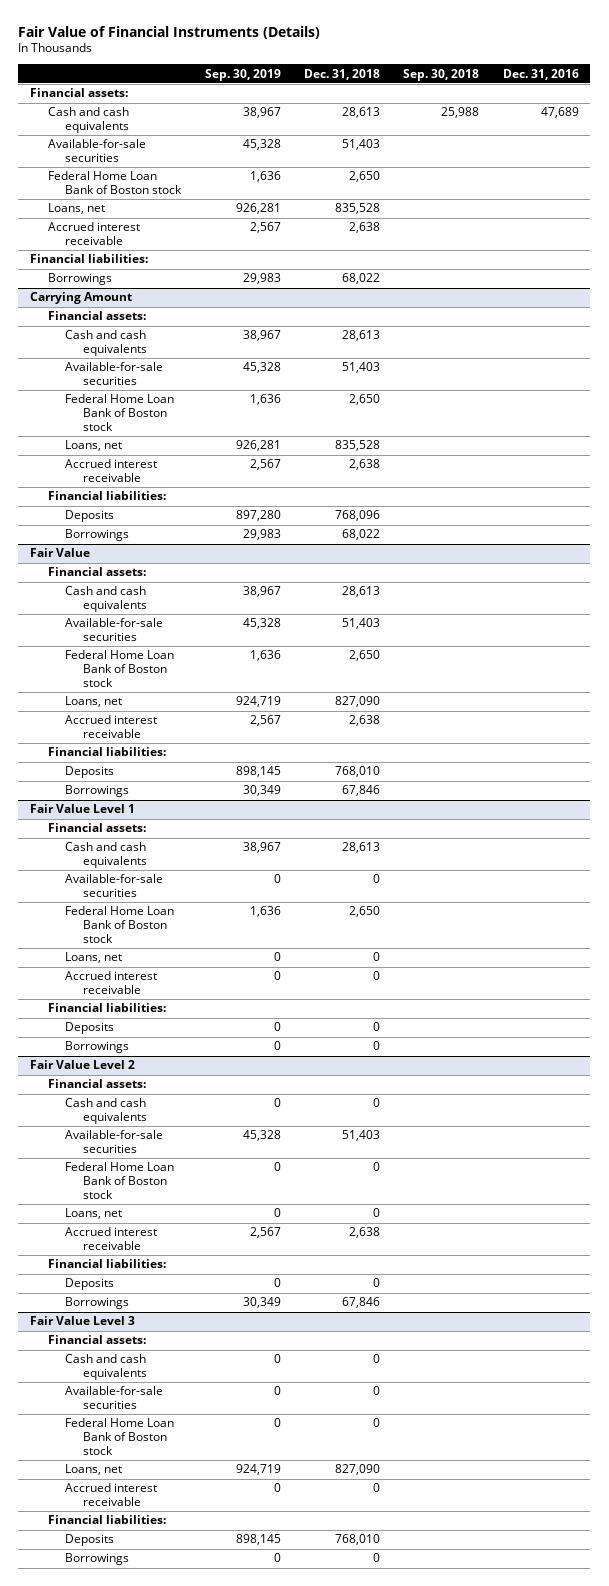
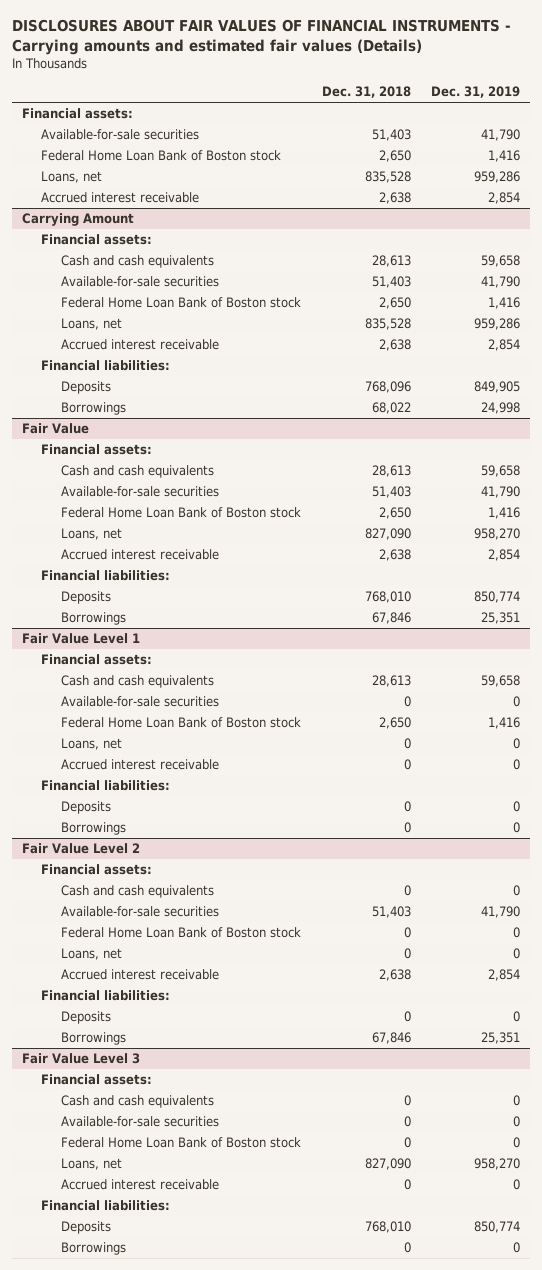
[18,25,321,39] Fair Value of Financial Instruments (Details) -> [11,19,511,56] DISCLOSURES ABOUT FAIR VALUES OF FINANCIAL INSTRUMENTS - Carrying amounts and estimated fair values (Details)
[204,68,281,81] Sep. 30, 2019 -> none
[403,68,480,81] Sep. 30, 2018 -> none
[502,68,579,80] Dec. 31, 2016 -> none
none -> [431,86,521,99] Dec. 31, 2019
[47,107,130,134] Cash and cash equivalents -> none
[30,254,149,264] Financial liabilities: -> none
[47,273,112,286] Borrowings -> none

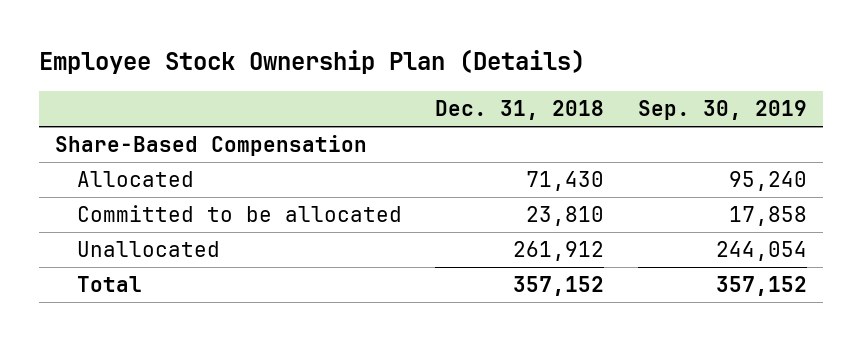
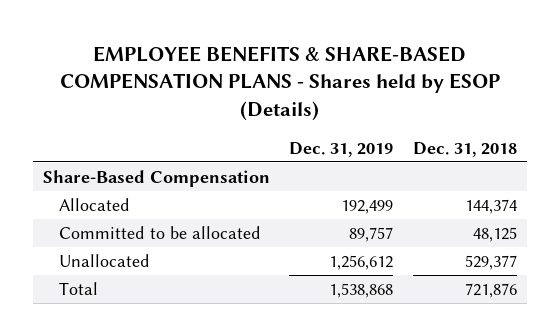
[38,49,585,75] Employee Stock Ownership Plan (Details) -> [59,45,500,121] EMPLOYEE BENEFITS & SHARE-BASED COMPENSATION PLANS - Shares held by ESOP (Details)
[637,100,807,121] Sep. 30, 2019 -> none
none -> [289,141,394,157] Dec. 31, 2019
[526,171,605,192] 71,430 -> [464,198,517,214] 144,374
[526,206,605,227] 23,810 -> [472,226,517,242] 48,125
[513,241,605,262] 261,912 -> [464,254,517,270] 529,377
[513,276,605,297] 357,152 -> [464,282,517,298] 721,876

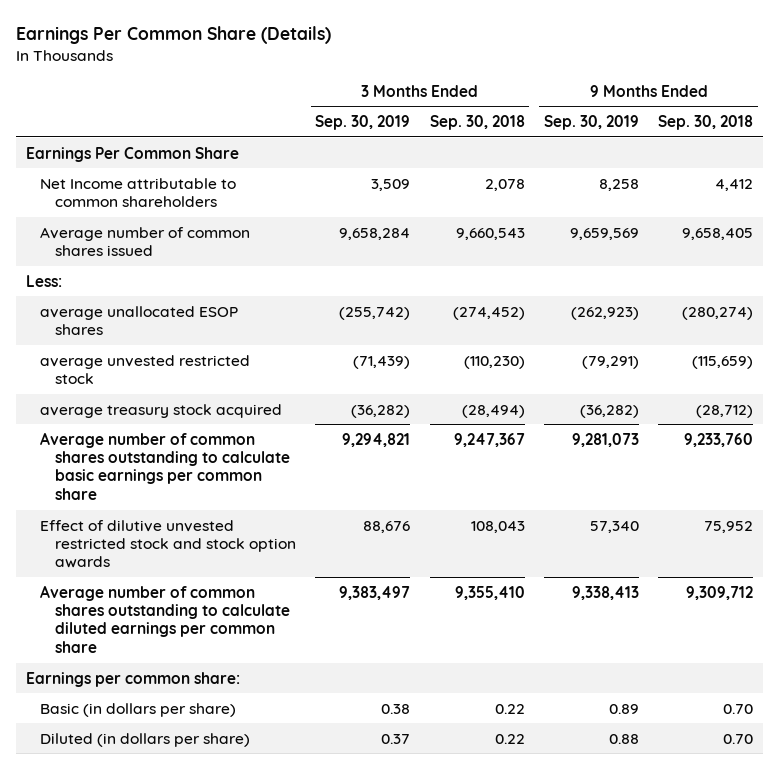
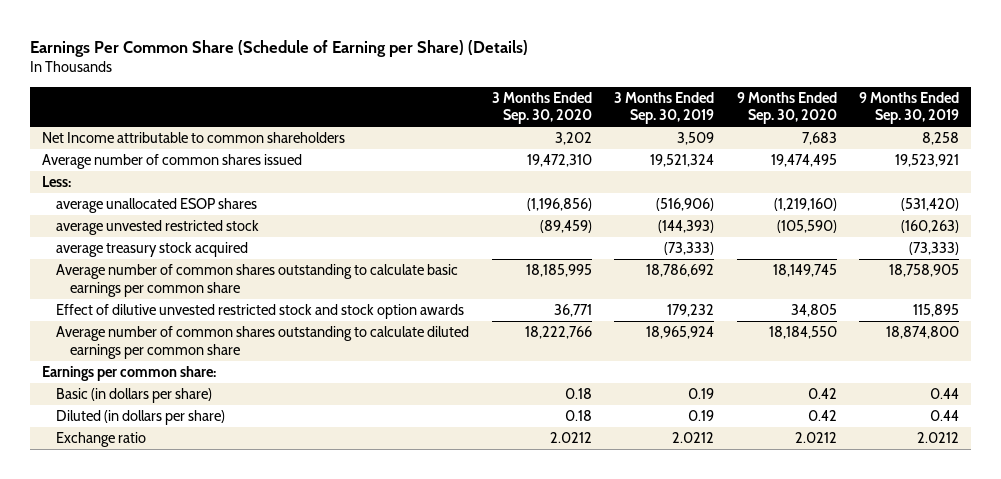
[16,25,332,44] Earnings Per Common Share (Details) -> [30,39,529,57] Earnings Per Common Share (Schedule of Earning per Share) (Details)
[429,115,525,131] Sep. 30, 2018 -> none
[658,115,754,131] Sep. 30, 2018 -> none
none -> [491,92,592,125] 3 Months Ended Sep. 30, 2020
none -> [736,92,837,125] 9 Months Ended Sep. 30, 2020
[25,146,239,162] Earnings Per Common Share -> none
[339,227,411,240] 9,658,284 -> [650,154,715,168] 19,521,324
[569,227,639,240] 9,659,569 -> [895,154,960,168] 19,523,921
[339,306,411,320] (255,742) -> [656,198,715,212] (516,906)
[570,306,639,320] (262,923) -> [901,198,960,212] (531,420)
[353,355,411,369] (71,439) -> [658,220,715,234] (144,393)
[581,355,639,369] (79,291) -> [901,220,960,234] (160,263)
[351,404,411,418] (36,282) -> [664,242,715,256] (73,333)
[579,404,639,418] (36,282) -> [909,242,960,256] (73,333)
[342,432,411,447] 9,294,821 -> [646,264,715,278] 18,786,692
[571,432,639,447] 9,281,073 -> [889,264,960,278] 18,758,905
[363,520,411,533] 88,676 -> [667,304,715,318] 179,232
[589,520,639,533] 57,340 -> [913,304,960,318] 115,895
[339,585,411,600] 9,383,497 -> [646,326,715,340] 18,965,924
[571,585,639,600] 9,338,413 -> [886,326,960,340] 18,874,800
[381,703,411,714] 0.38 -> [688,388,715,400] 0.19
[608,703,639,714] 0.89 -> [930,388,960,400] 0.44
[381,733,411,744] 0.37 -> [688,410,715,422] 0.19
[608,733,639,744] 0.88 -> [930,410,960,422] 0.44
none -> [55,432,146,448] Exchange ratio

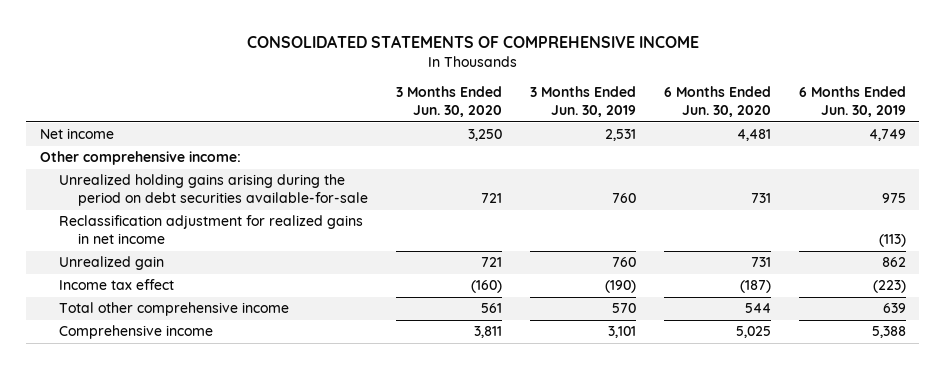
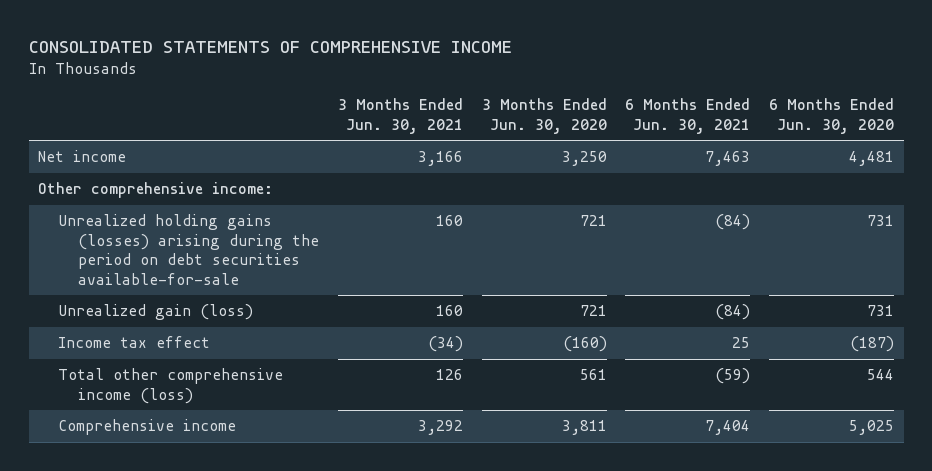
[529,86,636,118] 3 Months Ended Jun. 30, 2019 -> none
[798,86,906,118] 6 Months Ended Jun. 30, 2019 -> none
none -> [337,98,463,134] 3 Months Ended Jun. 30, 2021
none -> [625,98,751,134] 6 Months Ended Jun. 30, 2021
[59,215,364,245] Reclassification adjustment for realized gains in net income -> none
[59,174,369,207] Unrealized holding gains arising during the period on debt securities available-for-sale -> [57,214,319,285] Unrealized holding gains (losses) arising during the period on debt securities available-for-sale
[59,256,165,271] Unrealized gain -> [57,304,253,321] Unrealized gain (loss)
[59,302,290,317] Total other comprehensive income -> [57,368,283,404] Total other comprehensive income (loss)

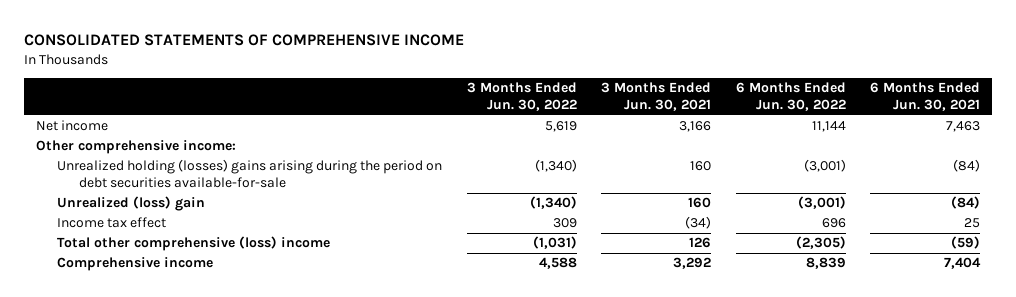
[481,98,607,134] 3 Months Ended Jun. 30, 2020 -> none
[769,98,895,134] 6 Months Ended Jun. 30, 2020 -> none
none -> [466,82,577,111] 3 Months Ended Jun. 30, 2022
none -> [735,82,846,111] 6 Months Ended Jun. 30, 2022
[57,214,319,285] Unrealized holding gains (losses) arising during the period on debt securities available-for-sale -> [57,159,443,189] Unrealized holding (losses) gains arising during the period on debt securities available-for-sale
[57,304,253,321] Unrealized gain (loss) -> [57,196,206,212] Unrealized (loss) gain
[57,368,283,404] Total other comprehensive income (loss) -> [57,236,331,252] Total other comprehensive (loss) income

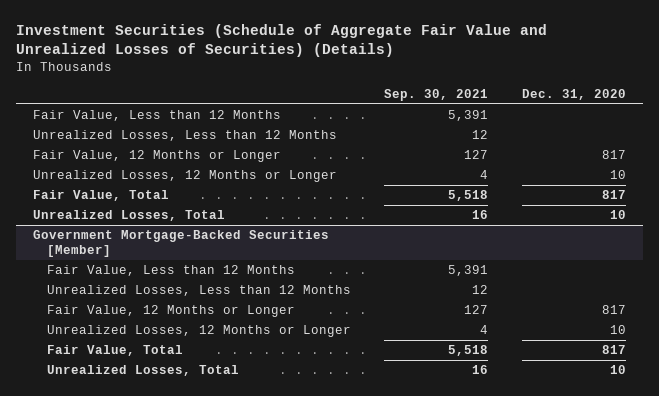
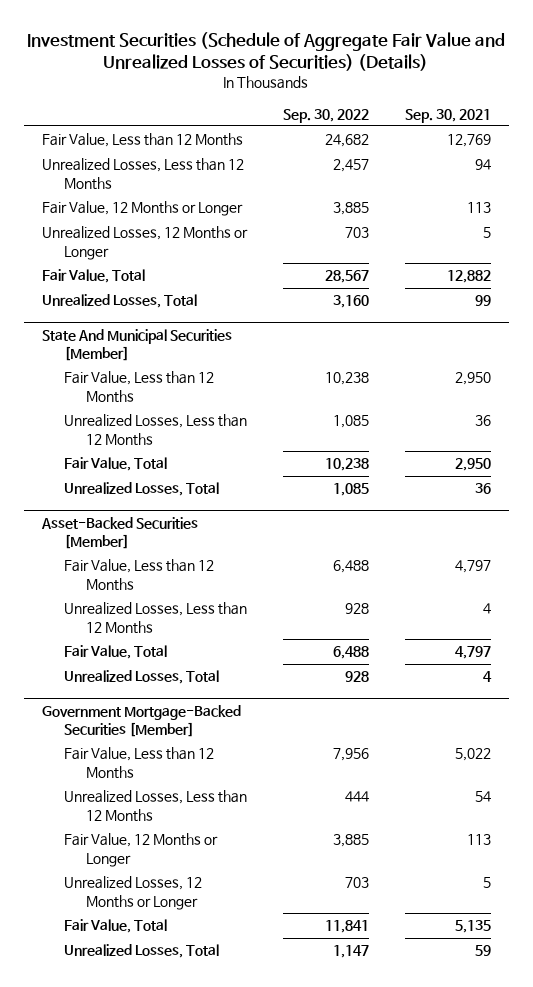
[522,88,627,100] Dec. 31, 2020 -> none
none -> [282,108,369,123] Sep. 30, 2022
[448,110,489,122] 5,391 -> [446,134,491,148] 12,769
[472,130,489,140] 12 -> [474,159,491,171] 94
[464,150,489,160] 127 -> [466,202,491,214] 113
[480,170,489,180] 4 -> [482,227,491,239] 5
[448,190,489,202] 5,518 -> [446,270,491,284] 12,882
[472,210,489,220] 16 -> [474,295,491,307] 99
none -> [41,328,232,362] State And Municipal Securities [Member]
none -> [64,371,215,403] Fair Value, Less than 12 Months
none -> [64,414,248,446] Unrealized Losses, Less than 12 Months
none -> [64,457,168,472] Fair Value, Total
none -> [64,482,220,497] Unrealized Losses, Total
none -> [40,516,198,550] Asset-Backed Securities [Member]
none -> [64,559,215,591] Fair Value, Less than 12 Months
none -> [64,602,248,634] Unrealized Losses, Less than 12 Months
none -> [64,645,168,660] Fair Value, Total
none -> [64,670,220,685] Unrealized Losses, Total
[448,265,489,277] 5,391 -> [454,748,491,762] 5,022
[472,285,489,295] 12 -> [474,791,491,803] 54
[464,305,489,315] 127 -> [466,834,491,846] 113
[480,325,489,335] 4 -> [482,877,491,889] 5
[448,345,489,357] 5,518 -> [454,920,491,934] 5,135
[472,365,489,375] 16 -> [474,945,491,957] 59

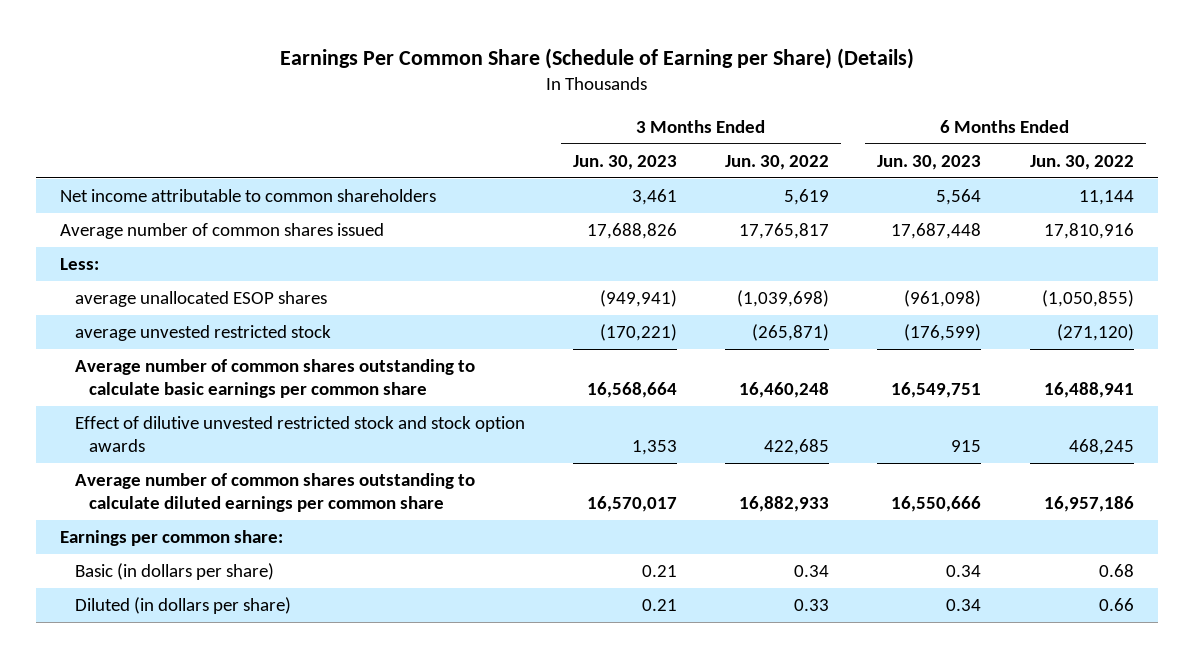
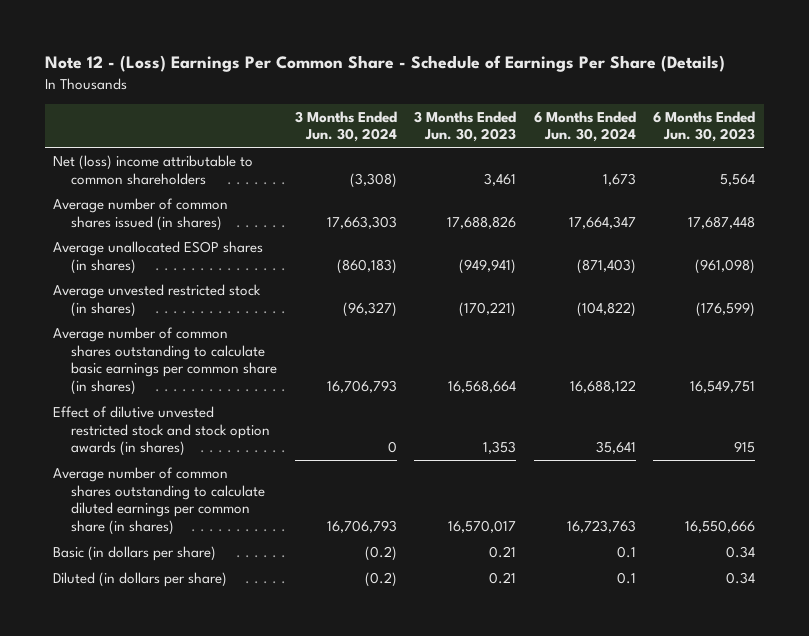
[279,48,914,70] Earnings Per Common Share (Schedule of Earning per Share) (Details) -> [44,55,725,73] Note 12 - (Loss) Earnings Per Common Share - Schedule of Earnings Per Share (Details)
[725,154,830,170] Jun. 30, 2022 -> none
[1029,154,1134,170] Jun. 30, 2022 -> none
none -> [294,110,397,143] 3 Months Ended Jun. 30, 2024
none -> [533,110,636,143] 6 Months Ended Jun. 30, 2024
[60,258,100,271] Less: -> none
[60,530,284,547] Earnings per common share: -> none
[60,189,437,203] Net income attributable to common shareholders -> [53,154,254,185] Net (loss) income attributable to common shareholders
[60,223,385,240] Average number of common shares issued -> [53,197,229,231] Average number of common shares issued (in shares)
[74,291,327,308] average unallocated ESOP shares -> [53,240,264,274] Average unallocated ESOP shares (in shares)
[74,325,331,342] average unvested restricted stock -> [53,283,262,317] Average unvested restricted stock (in shares)
[74,359,475,398] Average number of common shares outstanding to calculate basic earnings per common share -> [53,326,278,396] Average number of common shares outstanding to calculate basic earnings per common share (in shares)
[74,416,525,452] Effect of dilutive unvested restricted stock and stock option awards -> [53,405,271,457] Effect of dilutive unvested restricted stock and stock option awards (in shares)
[74,473,475,512] Average number of common shares outstanding to calculate diluted earnings per common share -> [53,466,266,536] Average number of common shares outstanding to calculate diluted earnings per common share (in shares)

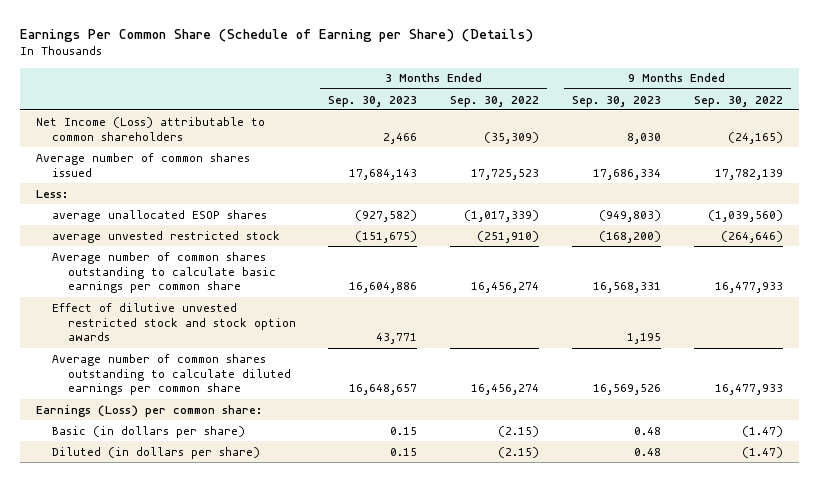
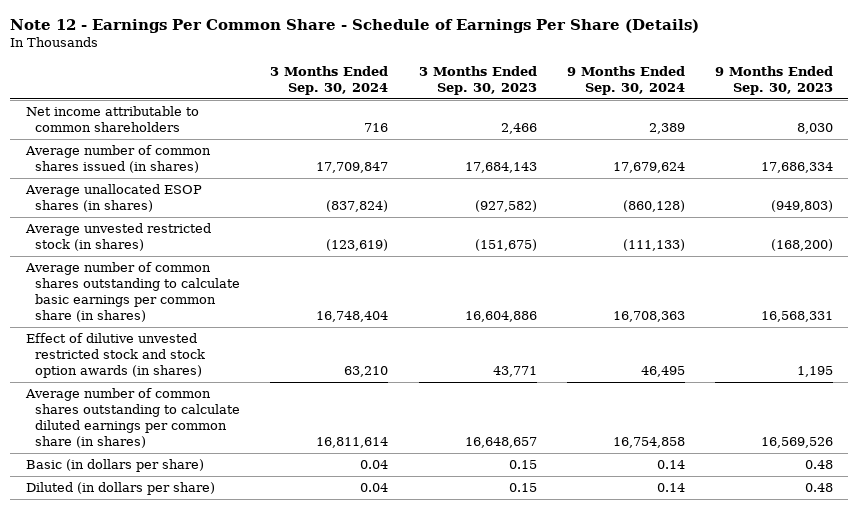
[19,28,533,42] Earnings Per Common Share (Schedule of Earning per Share) (Details) -> [10,19,700,34] Note 12 - Earnings Per Common Share - Schedule of Earnings Per Share (Details)
[450,95,540,107] Sep. 30, 2022 -> none
[693,95,783,107] Sep. 30, 2022 -> none
none -> [270,65,389,95] 3 Months Ended Sep. 30, 2024
none -> [566,65,685,95] 9 Months Ended Sep. 30, 2024
[36,189,69,198] Less: -> none
[36,404,263,417] Earnings (Loss) per common share: -> none
[36,116,266,141] Net Income (Loss) attributable to common shareholders -> [25,106,199,133] Net income attributable to common shareholders
[36,152,251,177] Average number of common shares issued -> [24,145,211,174] Average number of common shares issued (in shares)
[51,209,267,222] average unallocated ESOP shares -> [24,184,202,213] Average unallocated ESOP shares (in shares)
[51,230,280,243] average unvested restricted stock -> [24,223,211,252] Average unvested restricted stock (in shares)
[51,251,276,294] Average number of common shares outstanding to calculate basic earnings per common share -> [24,262,241,323] Average number of common shares outstanding to calculate basic earnings per common share (in shares)
[51,302,296,342] Effect of dilutive unvested restricted stock and stock option awards -> [25,333,206,379] Effect of dilutive unvested restricted stock and stock option awards (in shares)
[51,353,291,396] Average number of common shares outstanding to calculate diluted earnings per common share -> [24,388,241,449] Average number of common shares outstanding to calculate diluted earnings per common share (in shares)

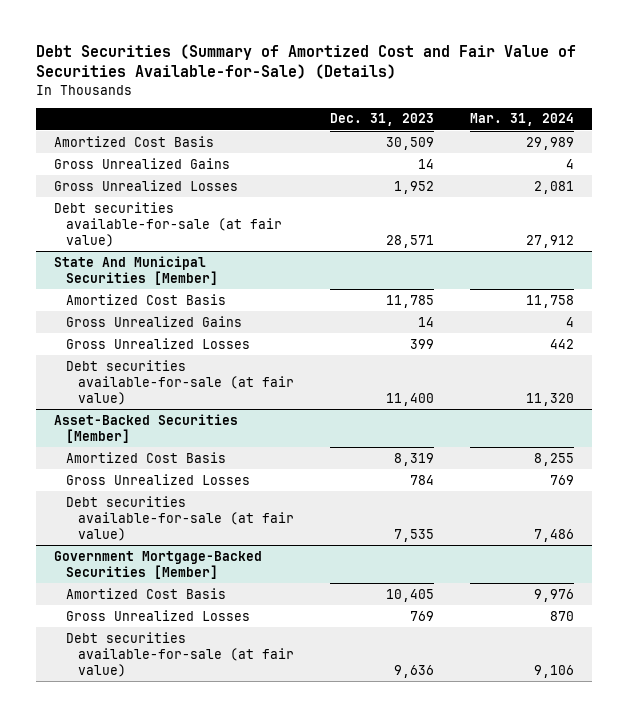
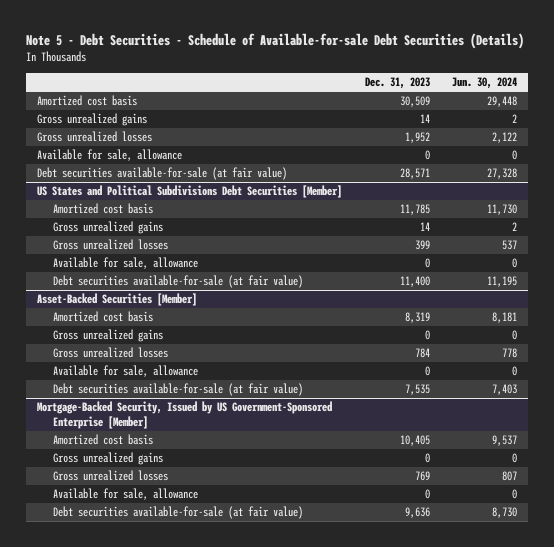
[36,43,577,79] Debt Securities (Summary of Amortized Cost and Fair Value of Securities Available-for-Sale) (Details) -> [26,33,525,50] Note 5 - Debt Securities - Schedule of Available-for-sale Debt Securities (Details)
[470,113,575,127] Mar. 31, 2024 -> none
none -> [451,77,517,90] Jun. 30, 2024
[54,135,215,147] Amortized Cost Basis -> [37,95,138,107] Amortized cost basis
[54,157,231,169] Gross Unrealized Gains -> [37,113,148,127] Gross unrealized gains
[54,179,239,191] Gross Unrealized Losses -> [37,131,153,143] Gross unrealized losses
none -> [37,149,183,162] Available for sale, allowance
[54,255,219,285] State And Municipal Securities [Member] -> [37,185,343,199] US States and Political Subdivisions Debt Securities [Member]
[66,293,227,305] Amortized Cost Basis -> [53,203,154,215] Amortized cost basis
[66,315,243,327] Gross Unrealized Gains -> [53,221,164,235] Gross unrealized gains
[66,337,251,349] Gross Unrealized Losses -> [53,239,169,251] Gross unrealized losses
none -> [53,257,199,270] Available for sale, allowance
[66,451,227,463] Amortized Cost Basis -> [53,311,154,323] Amortized cost basis
none -> [53,329,164,343] Gross unrealized gains
[66,473,251,485] Gross Unrealized Losses -> [53,347,169,359] Gross unrealized losses
none -> [53,365,199,378] Available for sale, allowance
[54,550,263,579] Government Mortgage-Backed Securities [Member] -> [37,401,333,430] Mortgage-Backed Security, Issued by US Government-Sponsored Enterprise [Member]
[66,587,227,599] Amortized Cost Basis -> [53,434,154,446] Amortized cost basis
none -> [53,452,164,466] Gross unrealized gains
[66,609,251,621] Gross Unrealized Losses -> [53,470,169,482] Gross unrealized losses
none -> [53,488,199,501] Available for sale, allowance

